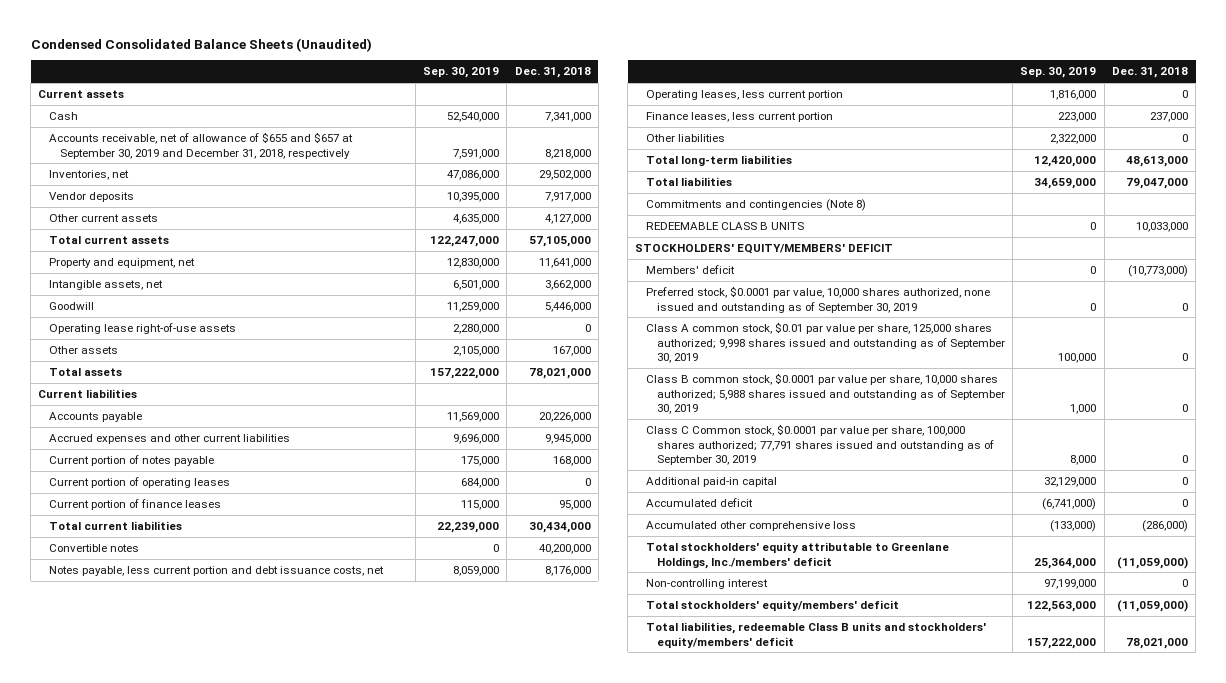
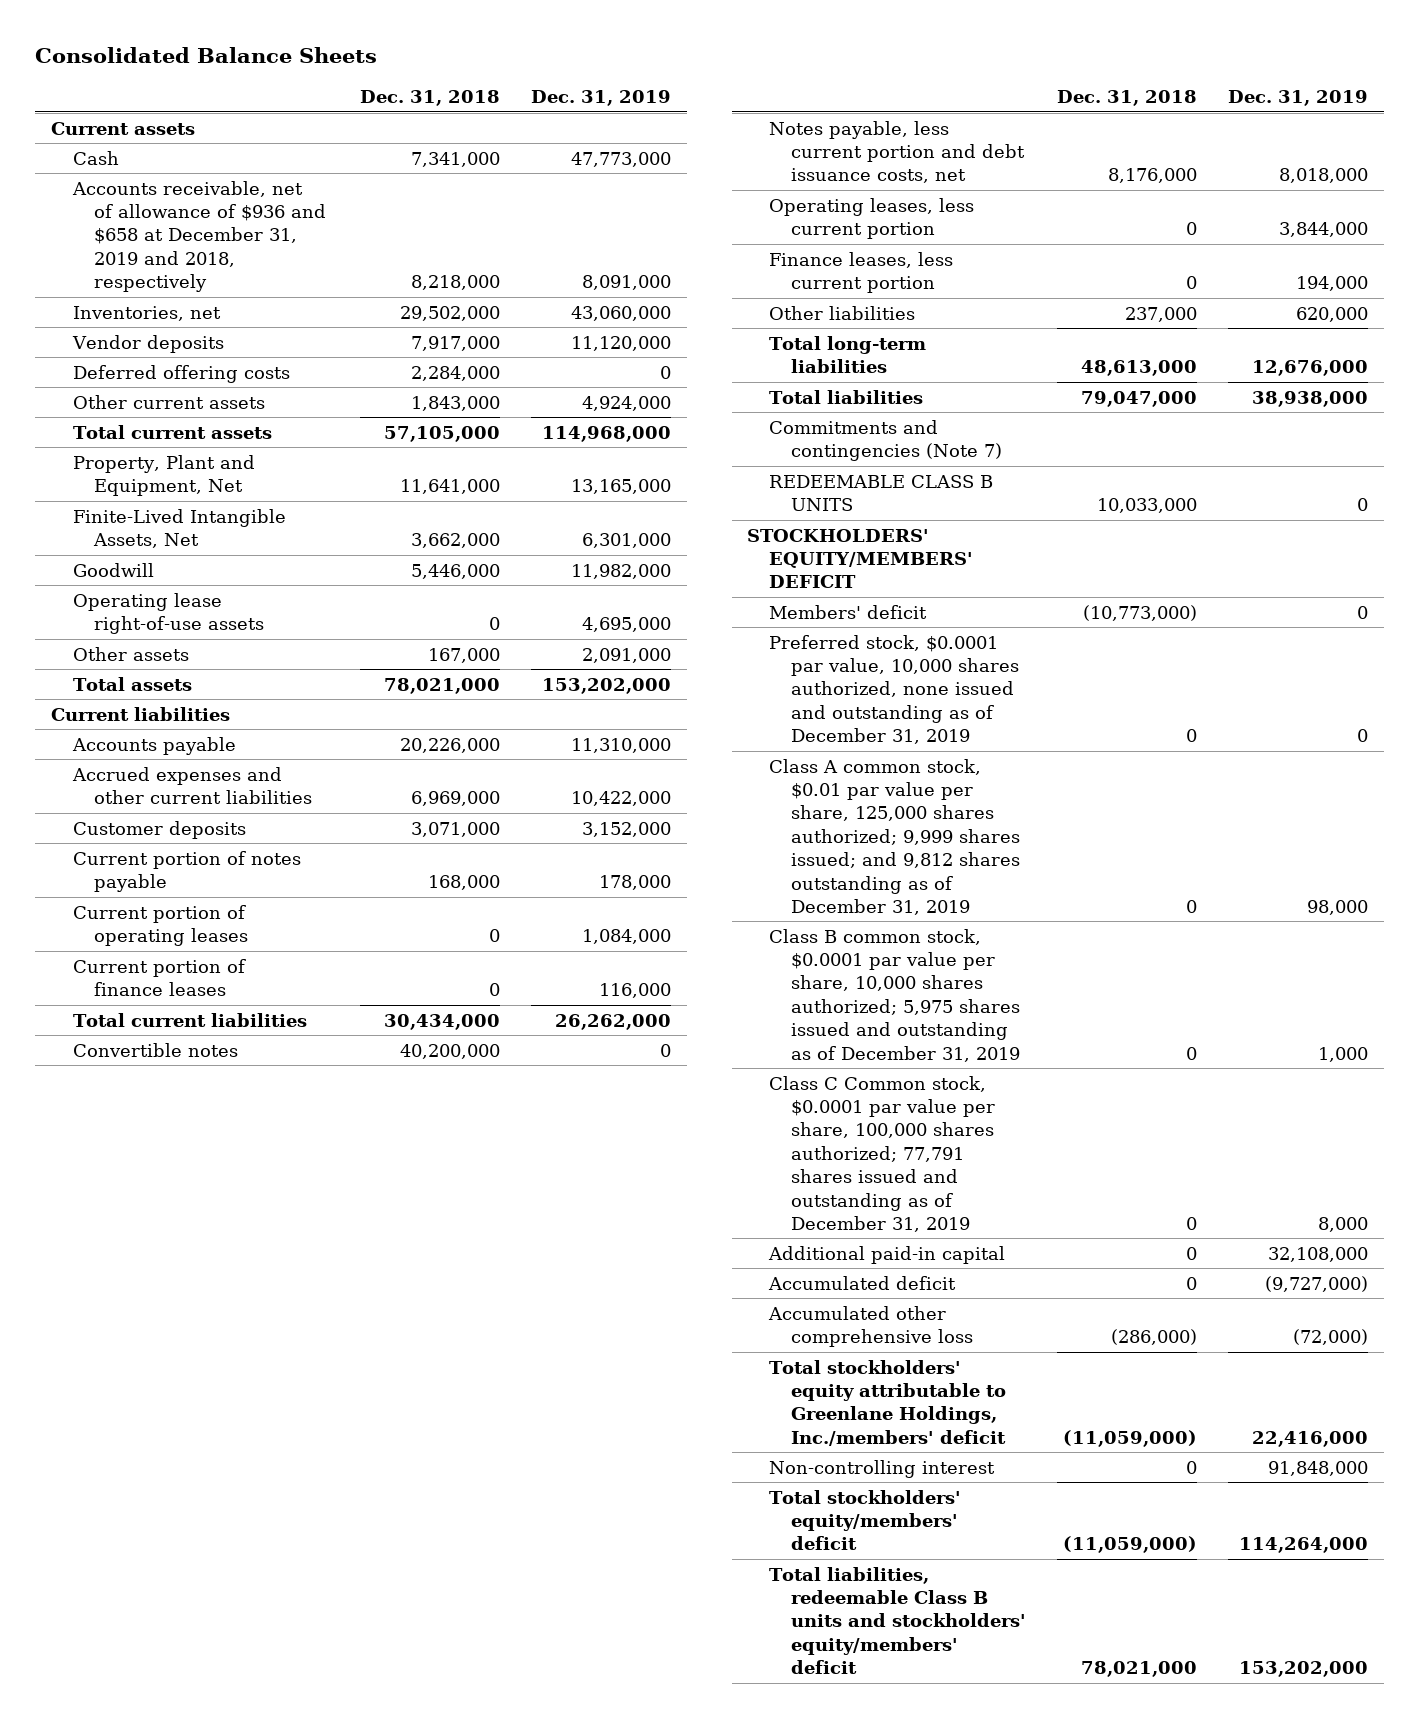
[30,37,372,52] Condensed Consolidated Balance Sheets (Unaudited) -> [35,47,378,64] Consolidated Balance Sheets
[423,67,500,79] Sep. 30, 2019 -> none
none -> [531,90,672,107] Dec. 31, 2019
[49,132,354,159] Accounts receivable, net of allowance of $655 and $657 at September 30, 2019 and December 31, 2018, respectively -> [71,180,327,293] Accounts receivable, net of allowance of $936 and $658 at December 31, 2019 and 2018, respectively
none -> [72,364,290,383] Deferred offering costs
[544,214,591,225] 4,127,000 -> [411,395,501,411] 1,843,000
[49,258,196,269] Property and equipment, net -> [72,454,255,497] Property, Plant and Equipment, Net
[49,280,164,291] Intangible assets, net -> [72,508,286,549] Finite-Lived Intangible Assets, Net
[544,434,591,445] 9,945,000 -> [411,791,501,807] 6,969,000
none -> [72,820,246,839] Customer deposits
[558,500,591,511] 95,000 -> [489,983,501,997] 0
[1149,112,1188,123] 237,000 -> [1186,276,1198,290] 0
[1181,134,1188,143] 0 -> [1125,306,1198,322] 237,000
[646,199,867,212] Commitments and contingencies (Note 8) -> [769,419,1003,462] Commitments and contingencies (Note 7)
[646,286,991,313] Preferred stock, $0.0001 par value, 10,000 shares authorized, none issued and outstanding as of September 30, 2019 -> [769,634,1020,745] Preferred stock, $0.0001 par value, 10,000 shares authorized, none issued and outstanding as of December 31, 2019
[646,322,1005,364] Class A common stock, $0.01 par value per share, 125,000 shares authorized; 9,998 shares issued and outstanding as of September 30, 2019 -> [769,758,1021,915] Class A common stock, $0.01 par value per share, 125,000 shares authorized; 9,999 shares issued; and 9,812 shares outstanding as of December 31, 2019
[646,373,1005,415] Class B common stock, $0.0001 par value per share, 10,000 shares authorized; 5,988 shares issued and outstanding as of September 30, 2019 -> [769,928,1021,1062] Class B common stock, $0.0001 par value per share, 10,000 shares authorized; 5,975 shares issued and outstanding as of December 31, 2019
[646,424,994,466] Class C Common stock, $0.0001 par value per share, 100,000 shares authorized; 77,791 shares issued and outstanding as of September 30, 2019 -> [769,1075,996,1232] Class C Common stock, $0.0001 par value per share, 100,000 shares authorized; 77,791 shares issued and outstanding as of December 31, 2019

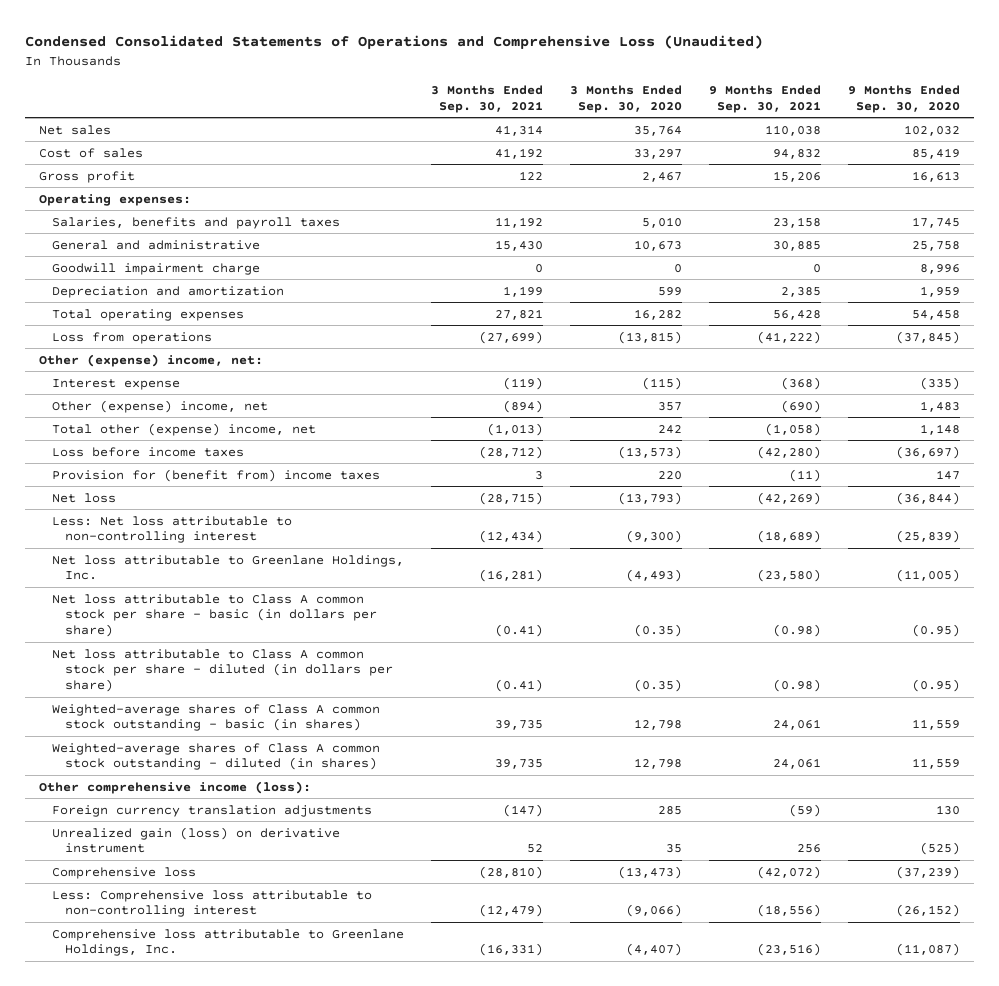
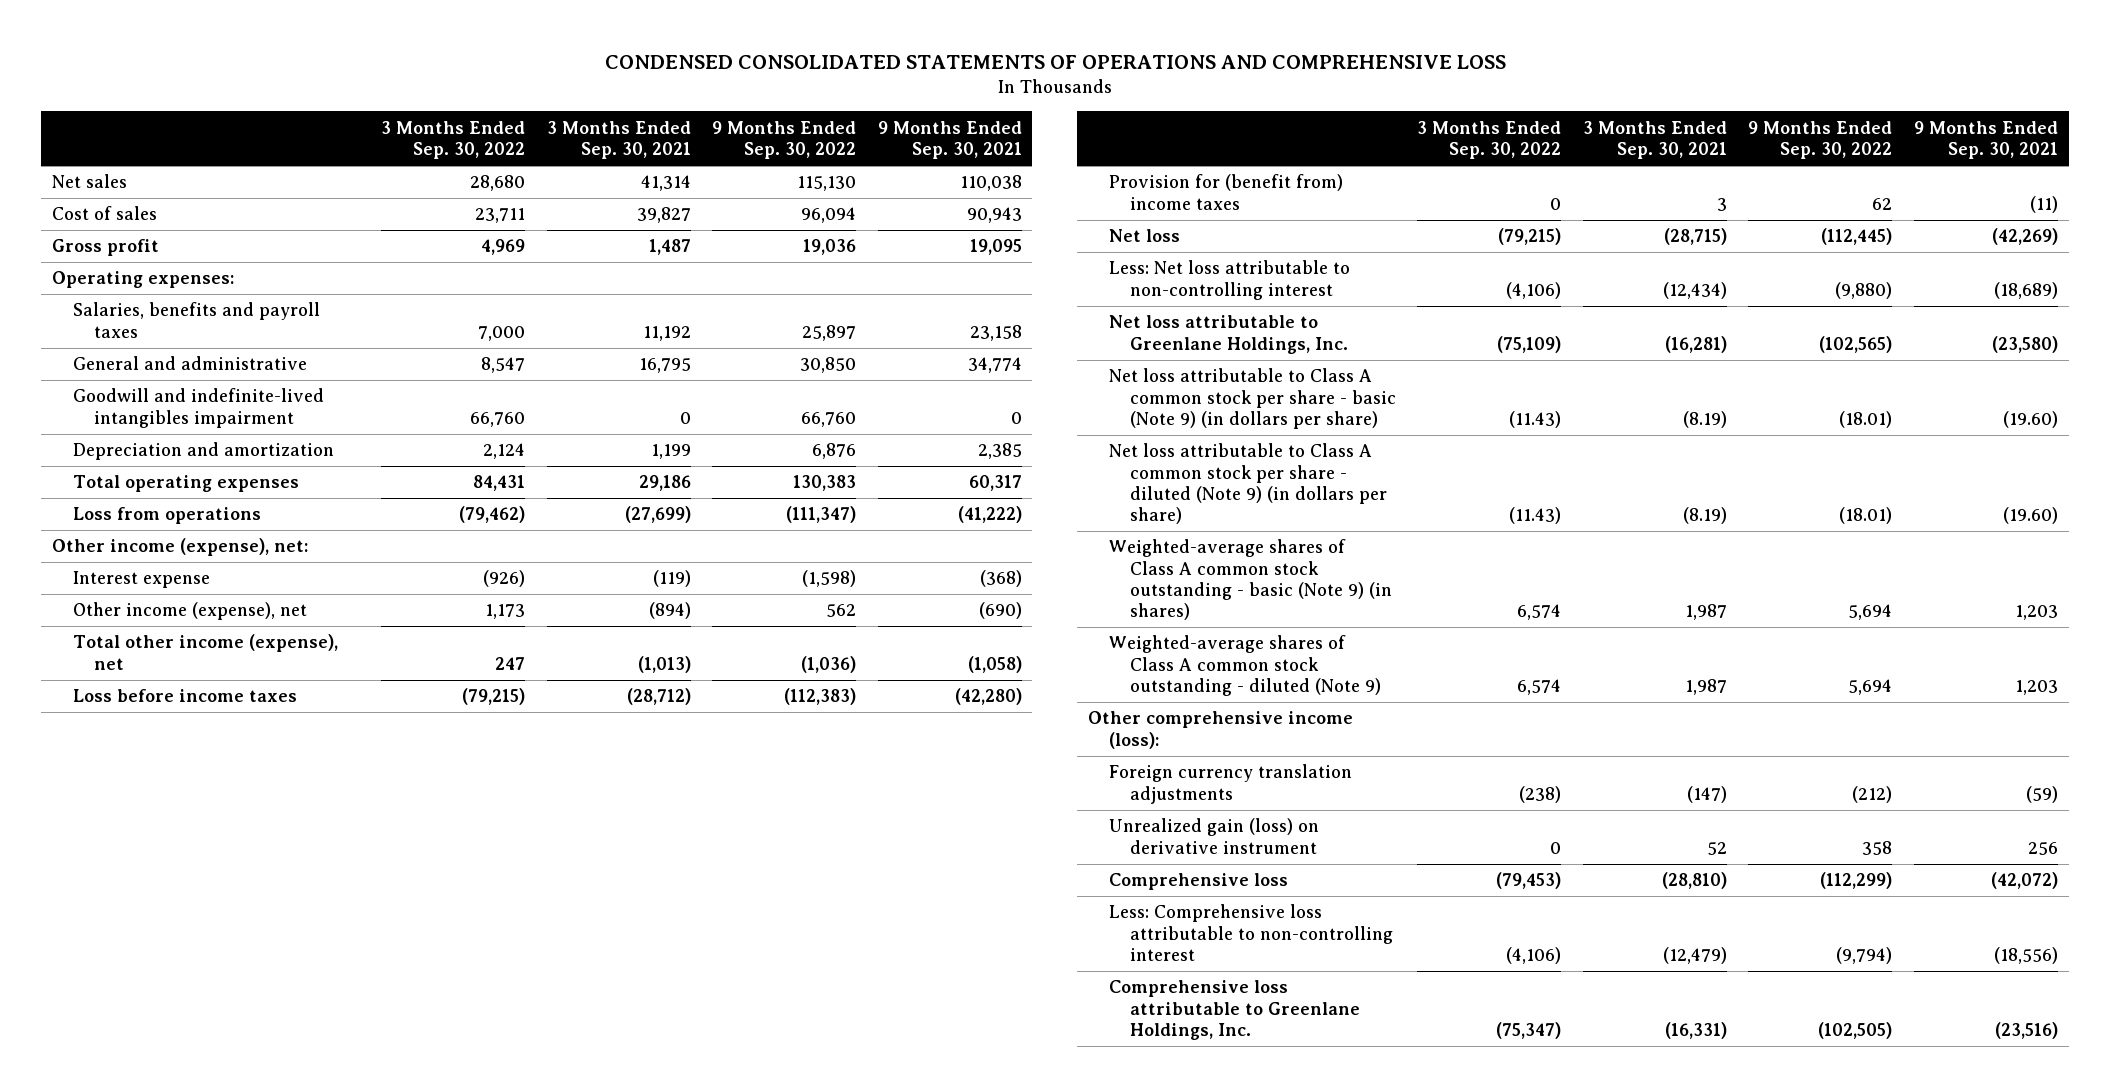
[25,35,764,50] Condensed Consolidated Statements of Operations and Comprehensive Loss (Unaudited) -> [604,55,1506,70] CONDENSED CONSOLIDATED STATEMENTS OF OPERATIONS AND COMPREHENSIVE LOSS
[570,85,683,113] 3 Months Ended Sep. 30, 2020 -> none
[848,85,961,113] 9 Months Ended Sep. 30, 2020 -> none
none -> [381,120,526,160] 3 Months Ended Sep. 30, 2022
none -> [712,120,857,160] 9 Months Ended Sep. 30, 2022
[494,147,543,159] 41,192 -> [636,207,691,224] 39,827
[773,148,822,159] 94,832 -> [966,207,1022,224] 90,943
[518,170,543,180] 122 -> [648,239,691,256] 1,487
[773,170,822,182] 15,206 -> [969,239,1022,256] 19,095
[51,262,260,275] Goodwill impairment charge -> none
[494,239,543,251] 15,430 -> [638,358,691,374] 16,795
[773,240,822,251] 30,885 -> [967,357,1022,374] 34,774
none -> [72,388,324,428] Goodwill and indefinite-lived intangibles impairment
[494,308,543,320] 27,821 -> [638,475,691,492] 29,186
[773,309,822,320] 56,428 -> [968,475,1022,492] 60,317
[38,353,263,367] Other (expense) income, net: -> [51,538,308,557] Other income (expense), net:
[51,399,268,413] Other (expense) income, net -> [72,602,307,621] Other income (expense), net
[51,422,316,436] Total other (expense) income, net -> [72,634,338,670] Total other income (expense), net
[51,593,377,638] Net loss attributable to Class A common stock per share - basic (in dollars per share) -> [1109,368,1396,429] Net loss attributable to Class A common stock per share - basic (Note 9) (in dollars per share)
[494,624,543,638] (0.41) -> [1682,410,1727,428] (8.19)
[773,624,822,638] (0.98) -> [2003,410,2059,428] (19.60)
[51,648,393,693] Net loss attributable to Class A common stock per share - diluted (in dollars per share) -> [1109,443,1387,525] Net loss attributable to Class A common stock per share - diluted (Note 9) (in dollars per share)
[494,679,543,693] (0.41) -> [1682,507,1727,525] (8.19)
[773,679,822,693] (0.98) -> [2003,507,2059,525] (19.60)
[51,703,380,732] Weighted-average shares of Class A common stock outstanding - basic (in shares) -> [1109,539,1392,621] Weighted-average shares of Class A common stock outstanding - basic (Note 9) (in shares)
[494,720,543,731] 39,735 -> [1684,604,1727,621] 1,987
[773,719,822,731] 24,061 -> [2015,605,2059,621] 1,203
[51,742,380,771] Weighted-average shares of Class A common stock outstanding - diluted (in shares) -> [1109,635,1381,696] Weighted-average shares of Class A common stock outstanding - diluted (Note 9)
[494,759,543,770] 39,735 -> [1684,678,1727,695] 1,987
[773,758,822,770] 24,061 -> [2015,679,2059,695] 1,203

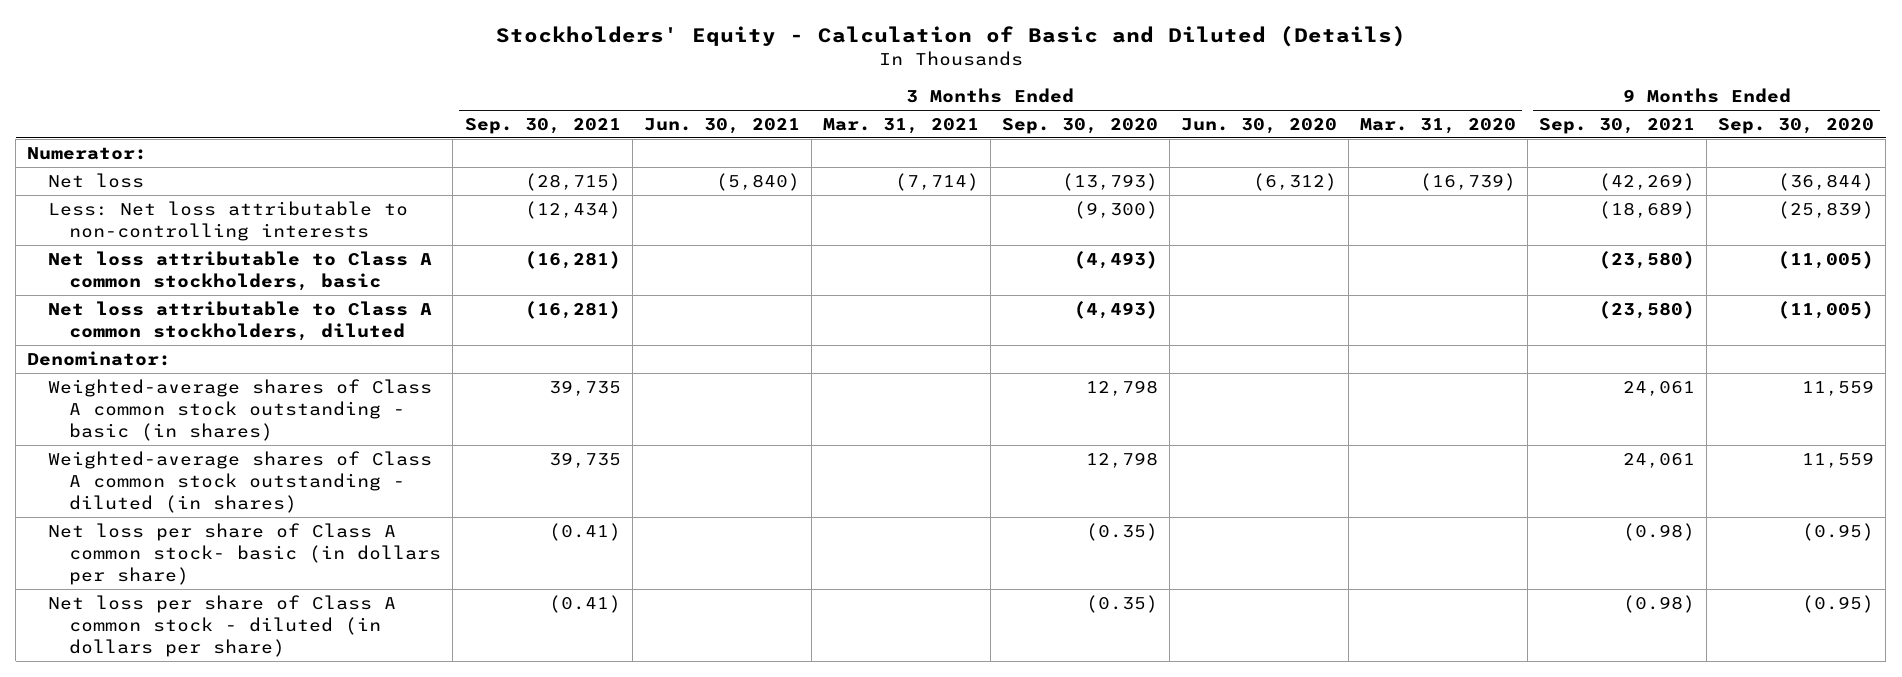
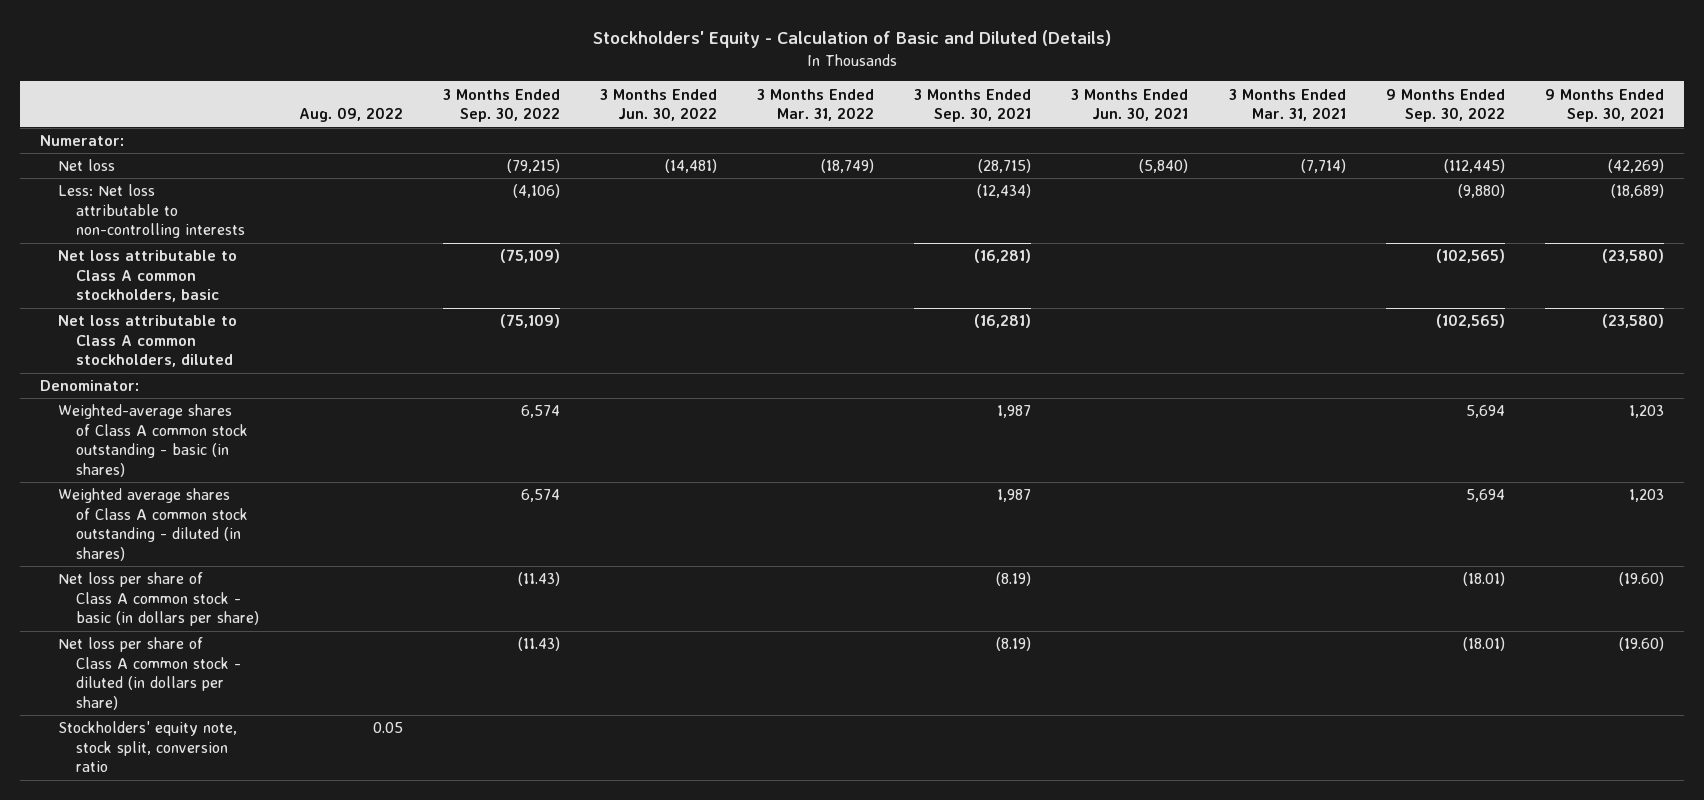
[1001,117,1158,134] Sep. 30, 2020 -> none
[1180,117,1337,134] Jun. 30, 2020 -> none
[1360,117,1517,134] Mar. 31, 2020 -> none
[1718,117,1875,134] Sep. 30, 2020 -> none
none -> [299,107,404,123] Aug. 09, 2022
none -> [443,88,561,123] 3 Months Ended Sep. 30, 2022
none -> [600,88,718,122] 3 Months Ended Jun. 30, 2022
none -> [757,88,875,122] 3 Months Ended Mar. 31, 2022
none -> [1385,88,1505,123] 9 Months Ended Sep. 30, 2022
[548,379,621,396] 39,735 -> [997,405,1032,419] 1,987
[1623,380,1696,396] 24,061 -> [1628,405,1664,419] 1,203
[48,450,433,513] Weighted-average shares of Class A common stock outstanding - diluted (in shares) -> [57,488,248,562] Weighted average shares of Class A common stock outstanding - diluted (in shares)
[548,451,621,468] 39,735 -> [997,489,1032,503] 1,987
[1623,452,1696,468] 24,061 -> [1628,489,1664,503] 1,203
[48,522,442,585] Net loss per share of Class A common stock- basic (in dollars per share) -> [57,572,259,627] Net loss per share of Class A common stock - basic (in dollars per share)
[548,522,621,541] (0.41) -> [996,572,1032,587] (8.19)
[1623,522,1696,541] (0.98) -> [1618,572,1664,587] (19.60)
[548,594,621,613] (0.41) -> [996,637,1032,652] (8.19)
[1623,594,1696,613] (0.98) -> [1618,637,1664,652] (19.60)
none -> [57,721,237,773] Stockholders' equity note, stock split, conversion ratio

